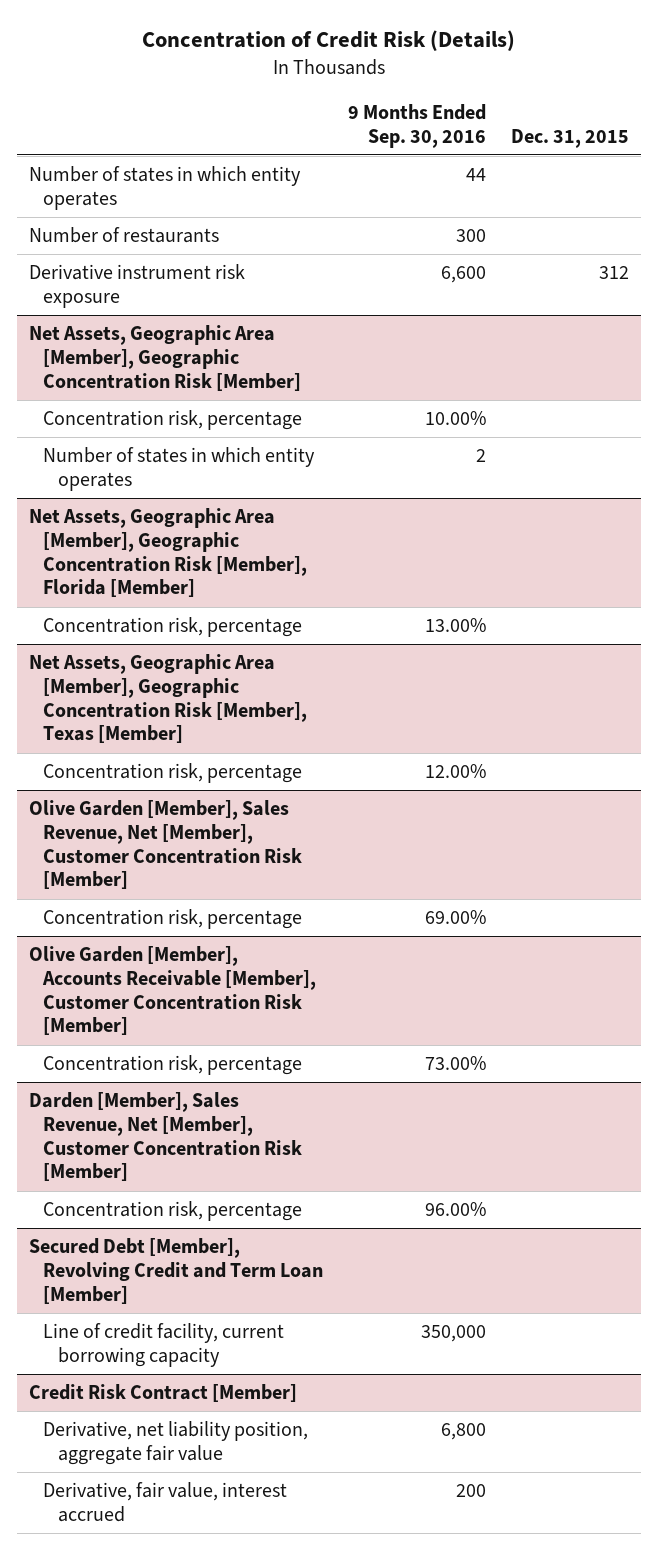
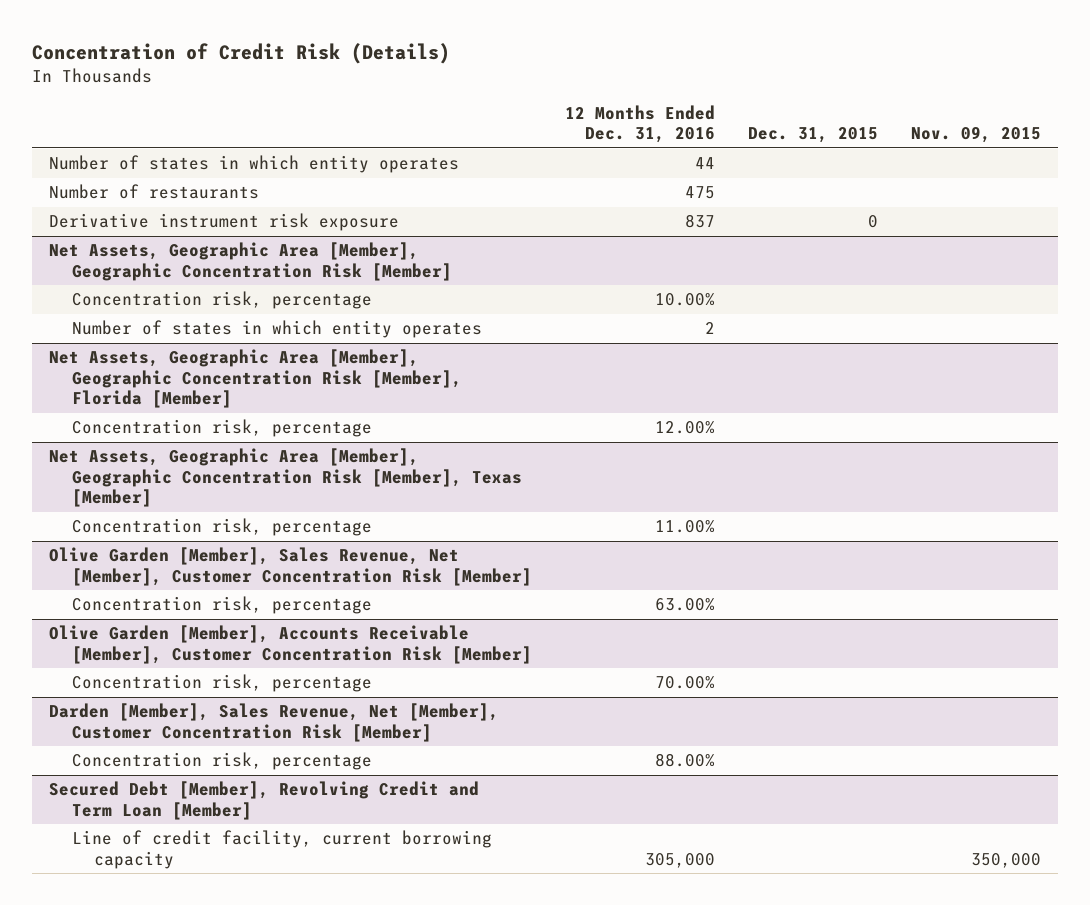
[348,103,487,148] 9 Months Ended Sep. 30, 2016 -> none
none -> [564,105,715,144] 12 Months Ended Dec. 31, 2016
none -> [911,126,1042,144] Nov. 09, 2015
[598,266,629,280] 312 -> [868,215,879,229] 0
[28,1384,297,1403] Credit Risk Contract [Member] -> none
[43,1421,309,1465] Derivative, net liability position, aggregate fair value -> none
[43,1482,288,1522] Derivative, fair value, interest accrued -> none

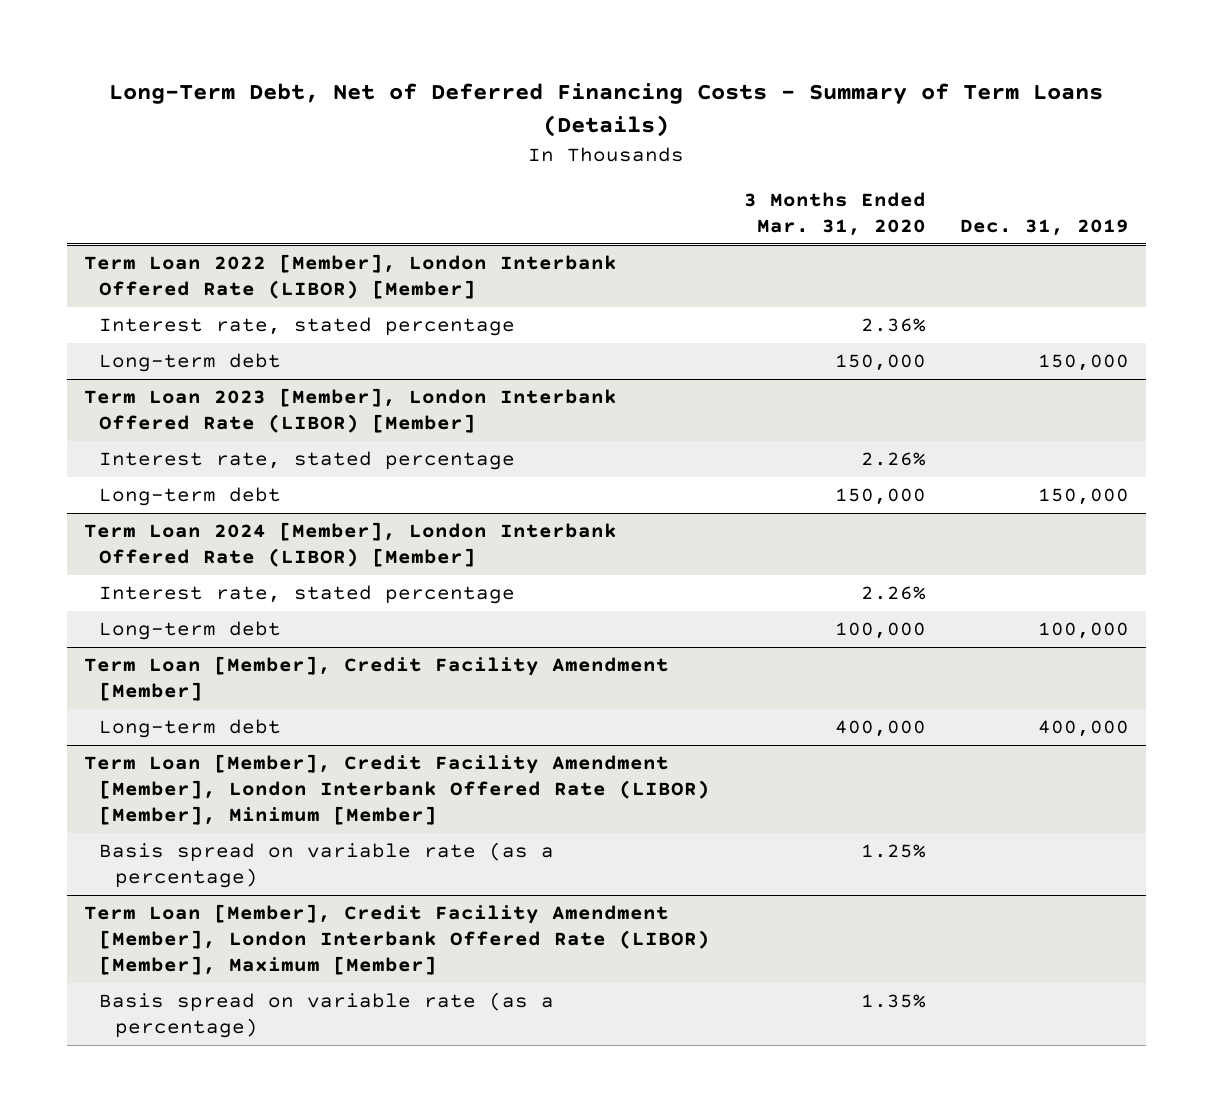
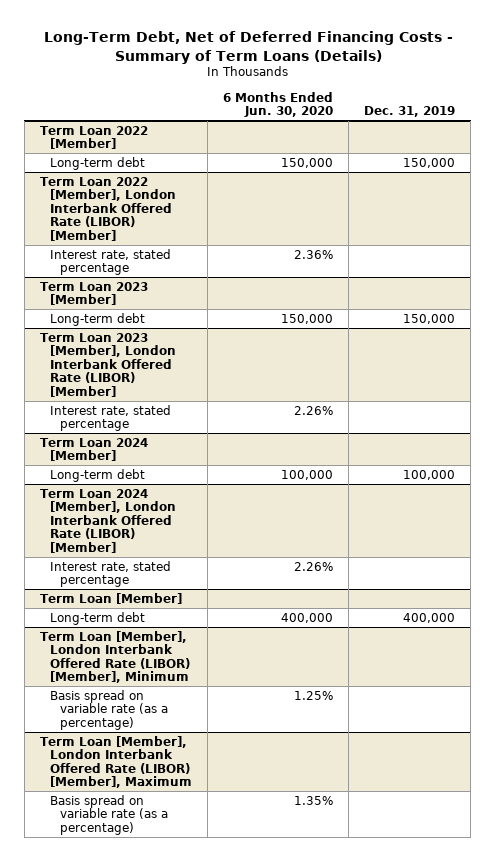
[743,191,926,236] 3 Months Ended Mar. 31, 2020 -> none
none -> [223,91,334,118] 6 Months Ended Jun. 30, 2020
none -> [39,125,148,150] Term Loan 2022 [Member]
none -> [50,156,146,170] Long-term debt
[99,353,282,373] Long-term debt -> none
none -> [39,281,148,306] Term Loan 2023 [Member]
none -> [50,312,146,326] Long-term debt
[99,487,282,507] Long-term debt -> none
none -> [39,437,148,462] Term Loan 2024 [Member]
none -> [50,468,146,482] Long-term debt
[99,621,282,641] Long-term debt -> none
[83,656,669,702] Term Loan [Member], Credit Facility Amendment [Member] -> [39,592,182,604] Term Loan [Member]
[83,754,711,826] Term Loan [Member], Credit Facility Amendment [Member], London Interbank Offered Rate (LIBOR) [Member], Minimum [Member] -> [39,630,191,684] Term Loan [Member], London Interbank Offered Rate (LIBOR) [Member], Minimum
[83,904,711,976] Term Loan [Member], Credit Facility Amendment [Member], London Interbank Offered Rate (LIBOR) [Member], Maximum [Member] -> [39,735,193,789] Term Loan [Member], London Interbank Offered Rate (LIBOR) [Member], Maximum

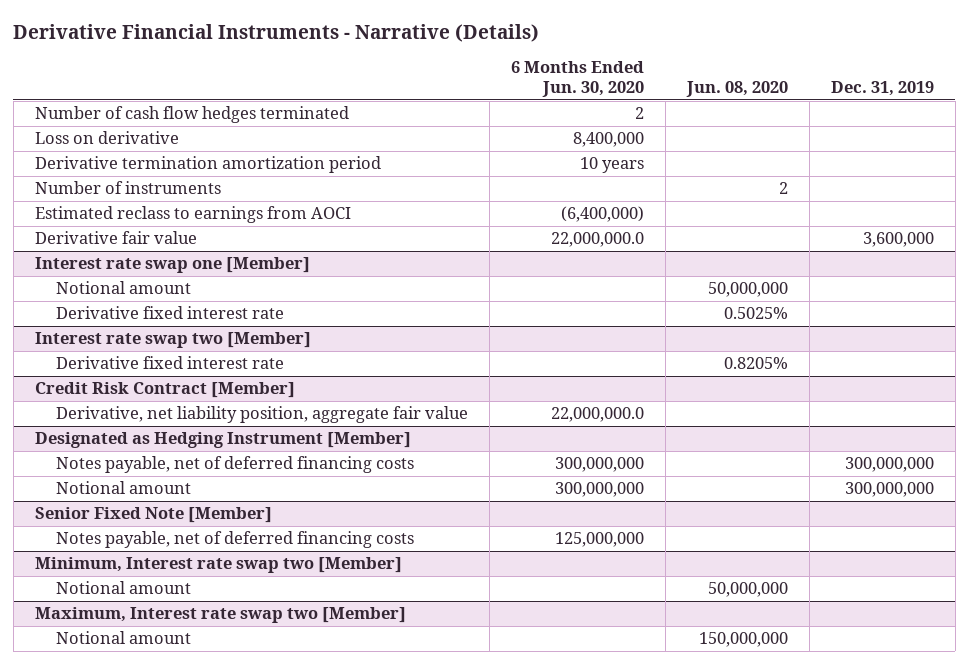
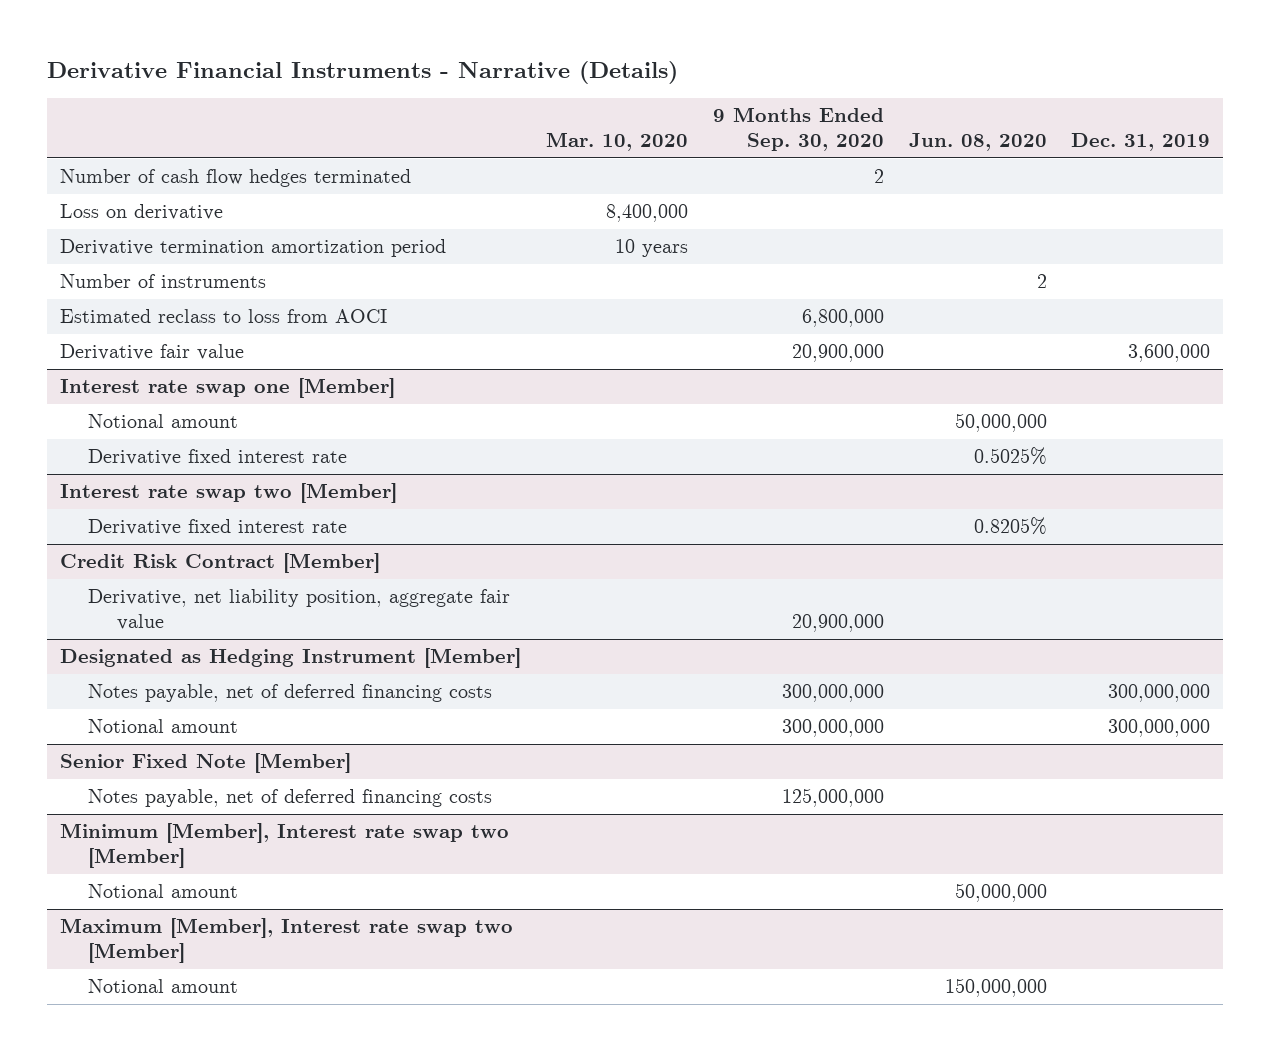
[510,61,644,98] 6 Months Ended Jun. 30, 2020 -> none
none -> [545,132,688,152] Mar. 10, 2020
none -> [712,107,884,152] 9 Months Ended Sep. 30, 2020
[34,206,351,224] Estimated reclass to earnings from AOCI -> [59,309,387,324] Estimated reclass to loss from AOCI
[34,557,402,574] Minimum, Interest rate swap two [Member] -> [59,823,509,868] Minimum [Member], Interest rate swap two [Member]
[34,607,406,624] Maximum, Interest rate swap two [Member] -> [59,918,513,963] Maximum [Member], Interest rate swap two [Member]

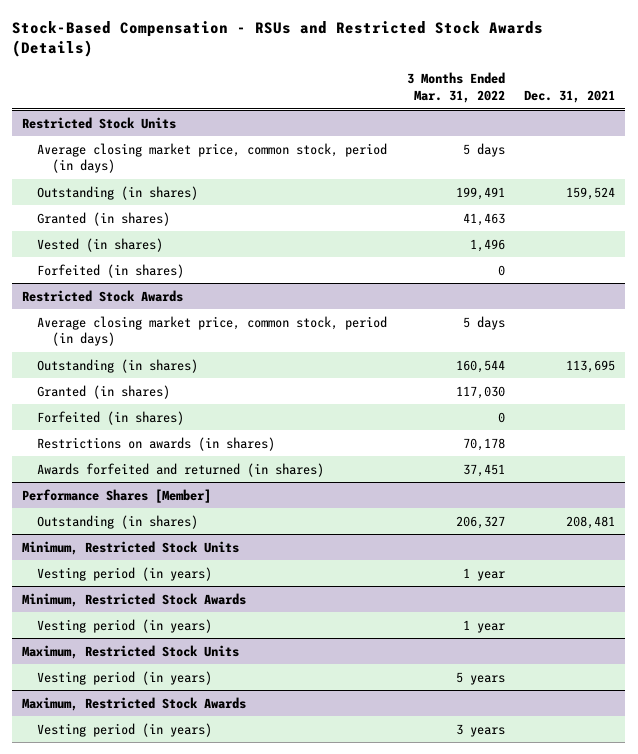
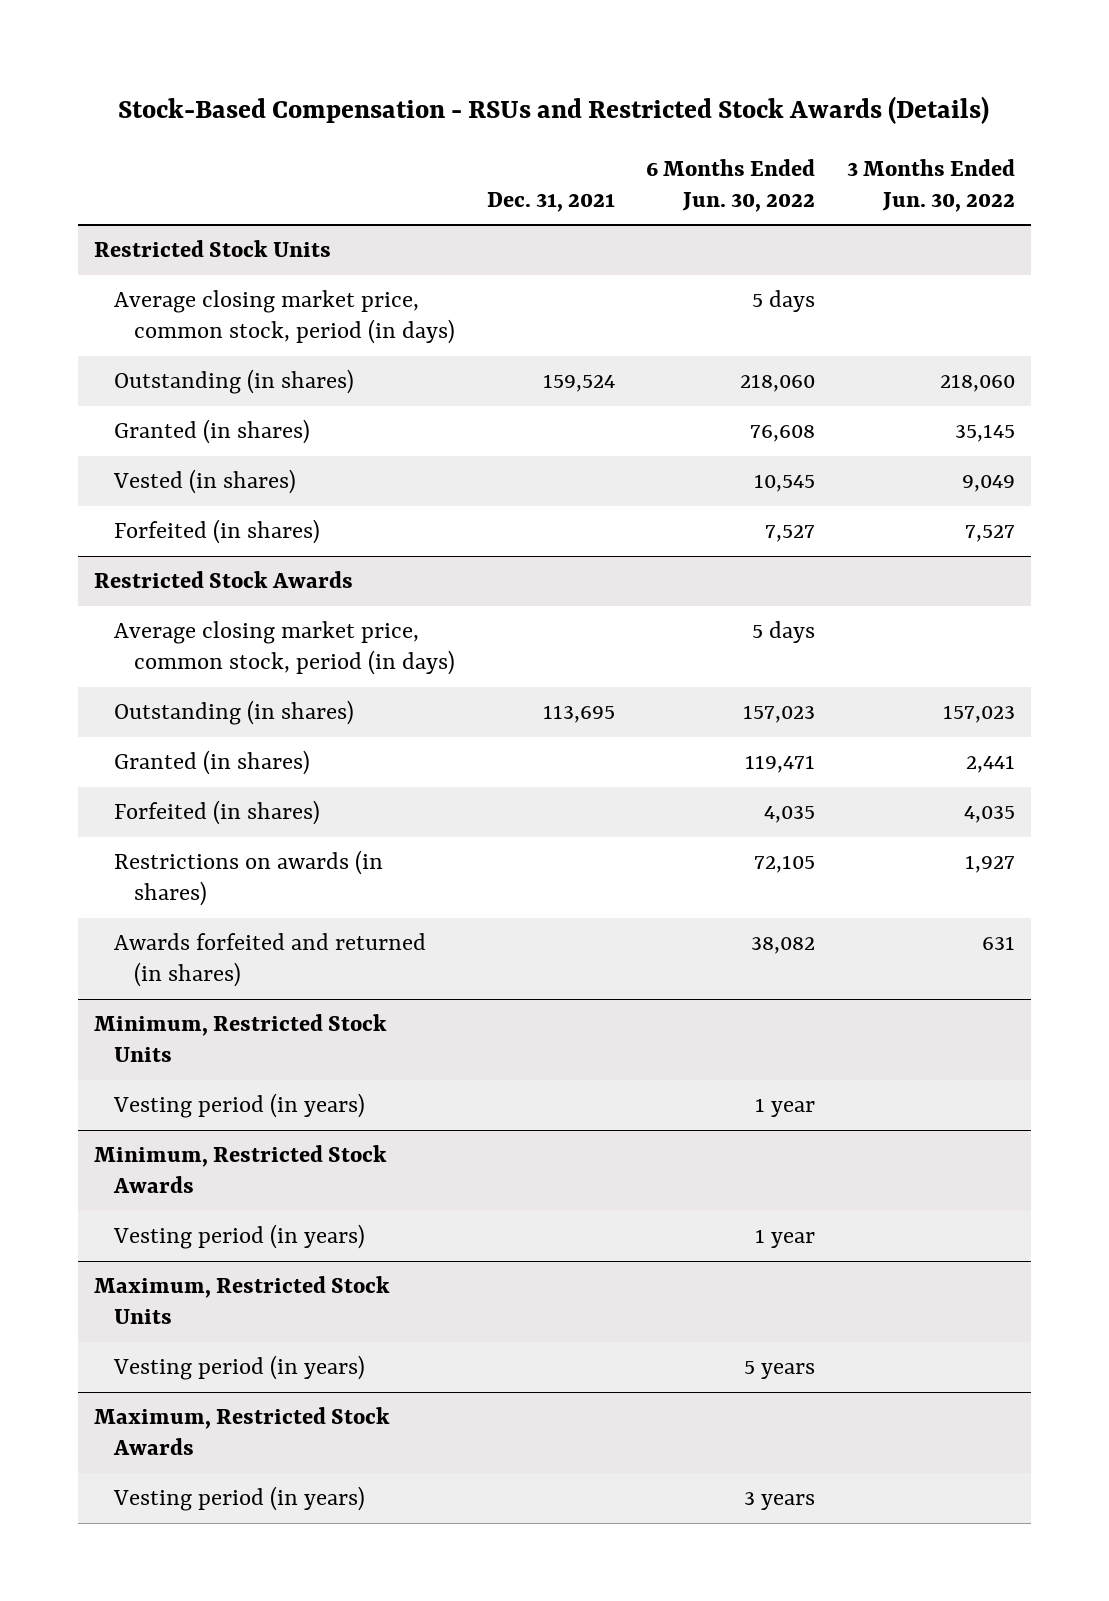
[406,72,505,103] 3 Months Ended Mar. 31, 2022 -> none
none -> [646,158,816,212] 6 Months Ended Jun. 30, 2022
none -> [846,158,1015,212] 3 Months Ended Jun. 30, 2022
[22,488,212,503] Performance Shares [Member] -> none
[37,514,199,529] Outstanding (in shares) -> none

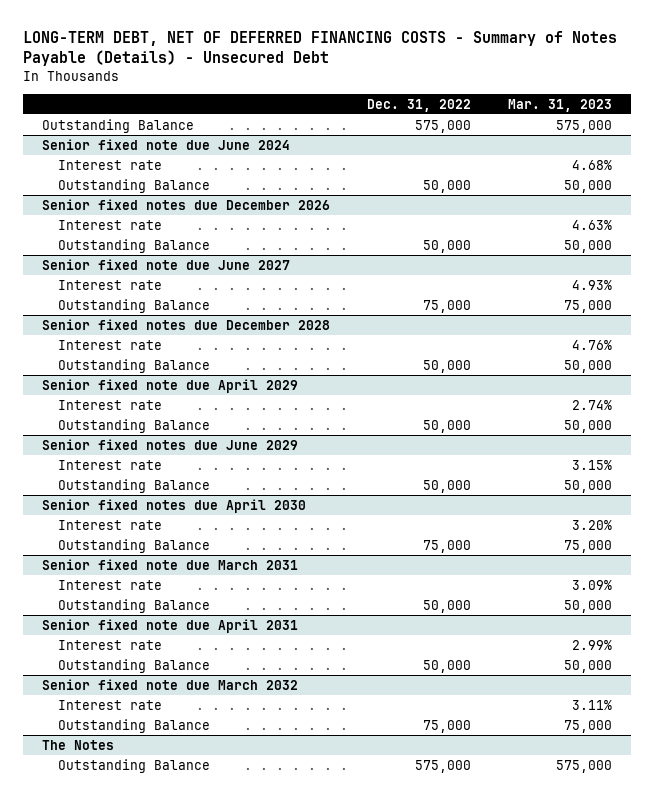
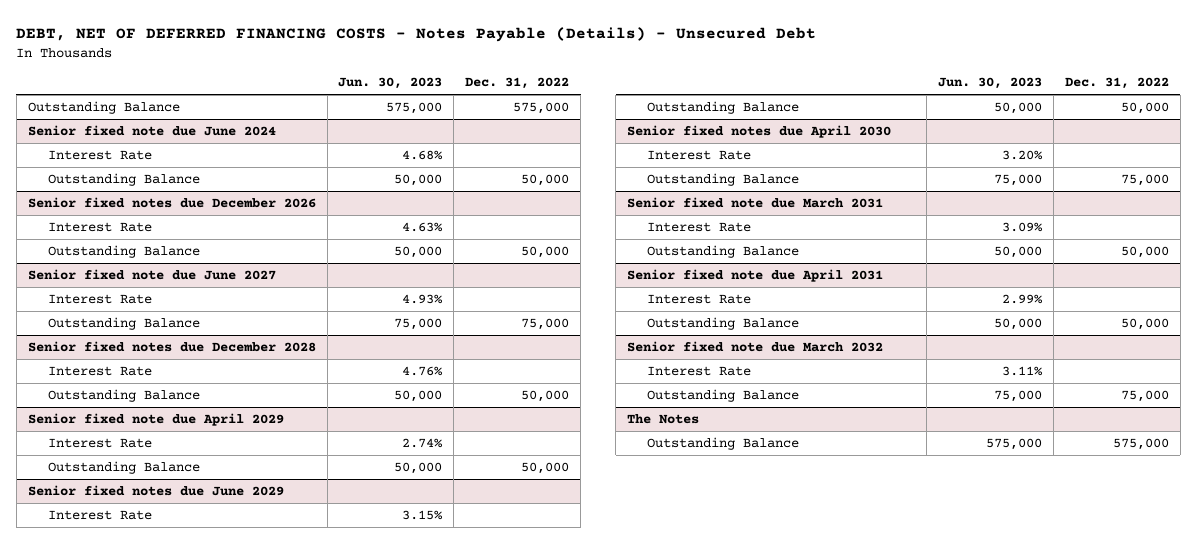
[22,31,617,67] LONG-TERM DEBT, NET OF DEFERRED FINANCING COSTS - Summary of Notes Payable (Details) - Unsecured Debt -> [16,26,817,42] DEBT, NET OF DEFERRED FINANCING COSTS - Notes Payable (Details) - Unsecured Debt
[508,98,613,112] Mar. 31, 2023 -> none
none -> [338,77,443,90] Jun. 30, 2023
[57,159,162,170] Interest rate -> [47,149,152,160] Interest Rate
[57,219,162,230] Interest rate -> [47,221,152,232] Interest Rate
[57,279,162,290] Interest rate -> [47,293,152,304] Interest Rate
[57,339,162,350] Interest rate -> [47,365,152,376] Interest Rate
[57,399,162,410] Interest rate -> [47,437,152,448] Interest Rate
[57,459,162,470] Interest rate -> [47,509,152,520] Interest Rate
[57,519,162,530] Interest rate -> [647,149,752,160] Interest Rate
[57,579,162,590] Interest rate -> [647,221,752,232] Interest Rate
[57,639,162,650] Interest rate -> [647,293,752,304] Interest Rate
[57,699,162,710] Interest rate -> [647,365,752,376] Interest Rate

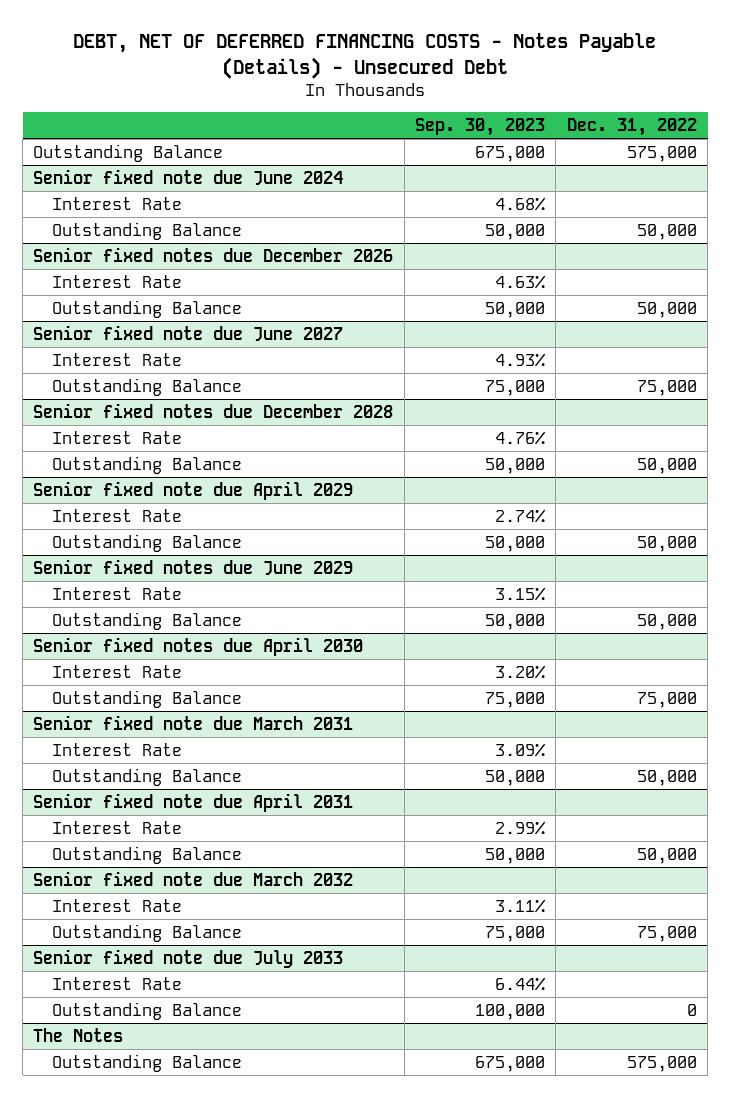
[338,77,443,90] Jun. 30, 2023 -> none
none -> [415,118,546,137] Sep. 30, 2023
none -> [33,948,344,968] Senior fixed note due July 2033
none -> [51,976,182,990] Interest Rate
none -> [51,1001,242,1020] Outstanding Balance

